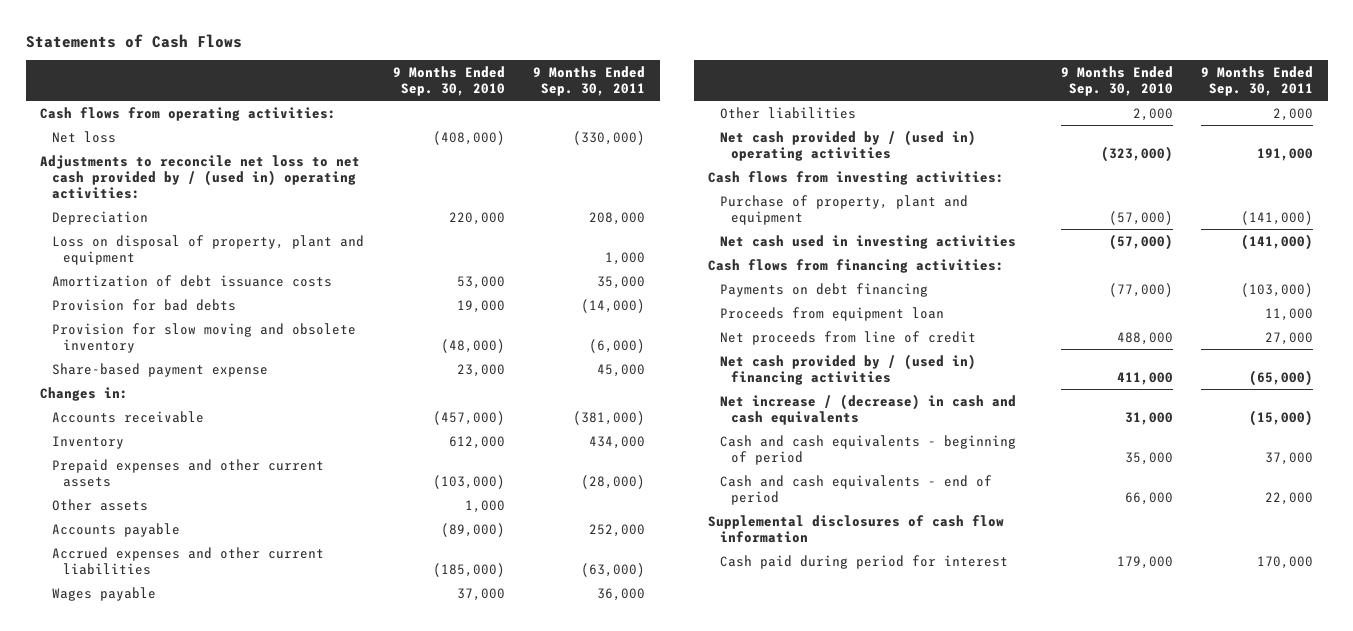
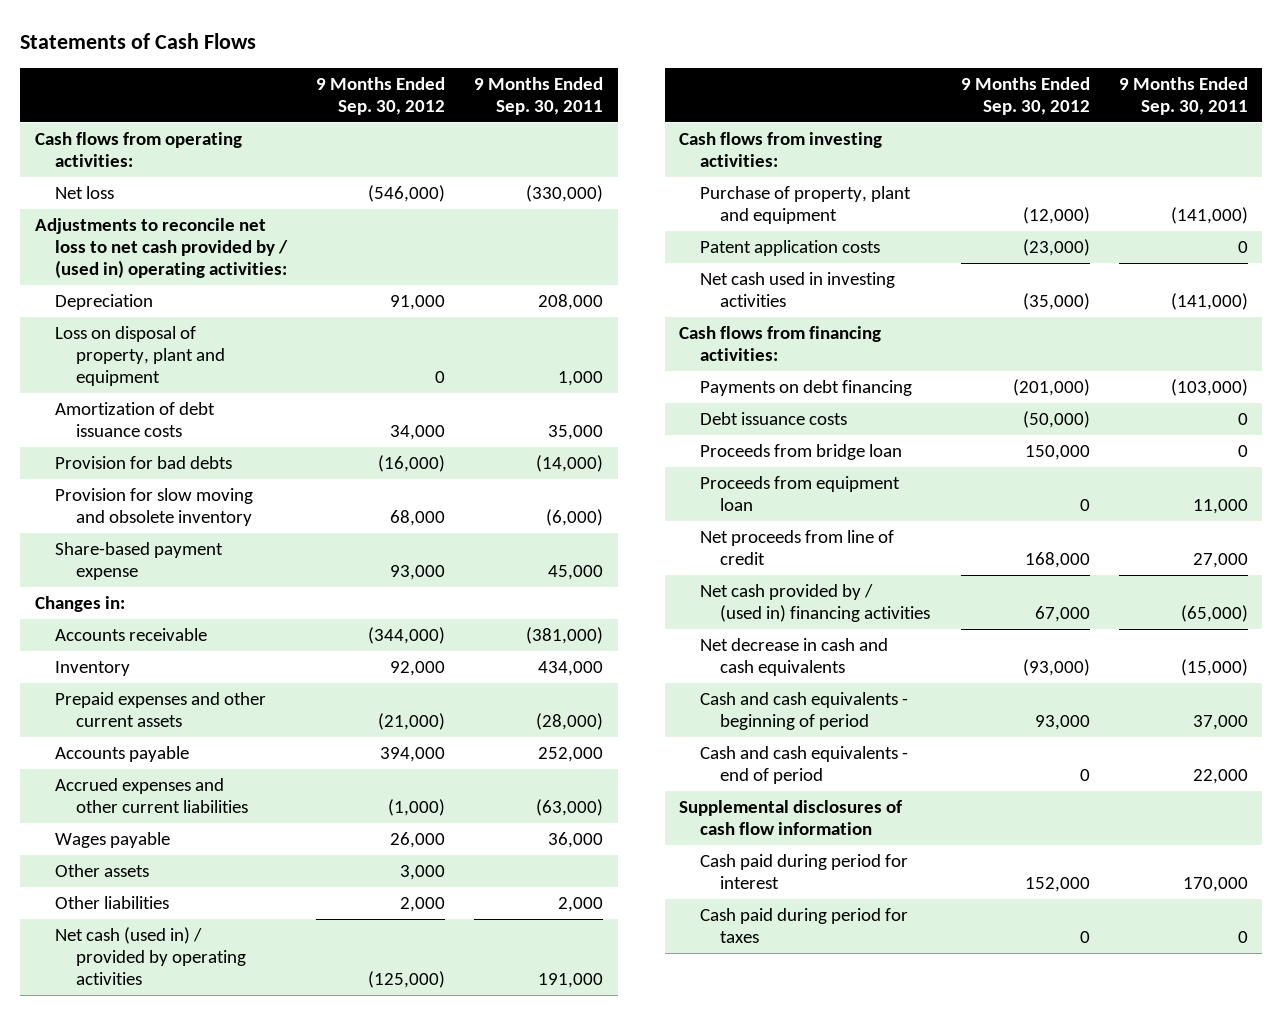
[392,66,505,96] 9 Months Ended Sep. 30, 2010 -> none
none -> [316,77,446,116] 9 Months Ended Sep. 30, 2012
[51,498,148,511] Other assets -> [55,863,150,877] Other assets
[719,129,976,161] Net cash provided by / (used in) operating activities -> [55,926,246,985] Net cash (used in) / provided by operating activities
none -> [699,239,880,256] Patent application costs
none -> [699,411,847,425] Debt issuance costs
none -> [699,443,902,460] Proceeds from bridge loan
[719,393,1016,425] Net increase / (decrease) in cash and cash equivalents -> [699,637,888,676] Net decrease in cash and cash equivalents
none -> [699,907,908,943] Cash paid during period for taxes

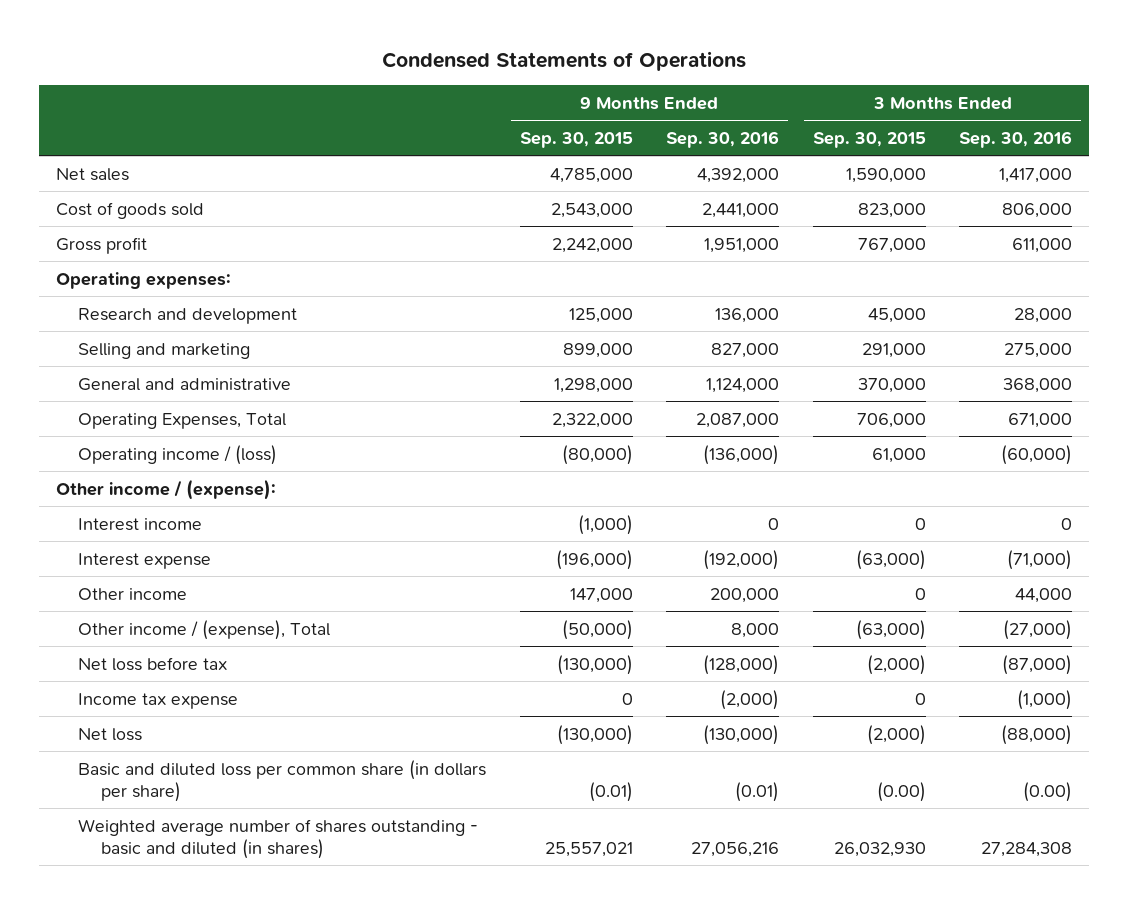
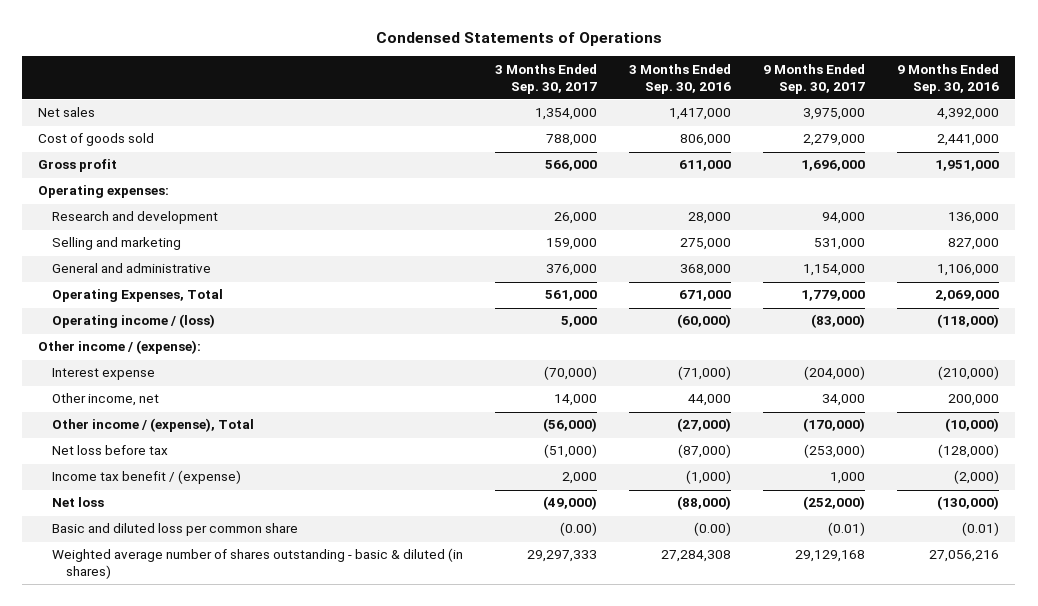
[519,131,633,148] Sep. 30, 2015 -> none
[812,131,926,148] Sep. 30, 2015 -> none
none -> [495,63,598,94] 3 Months Ended Sep. 30, 2017
none -> [763,63,866,94] 9 Months Ended Sep. 30, 2017
[706,377,780,393] 1,124,000 -> [937,264,1000,277] 1,106,000
[696,412,780,428] 2,087,000 -> [935,290,1000,302] 2,069,000
[703,444,780,465] (136,000) -> [937,314,1000,329] (118,000)
[78,517,203,531] Interest income -> none
[703,549,780,570] (192,000) -> [938,366,1000,381] (210,000)
[78,587,188,600] Other income -> [51,393,159,407] Other income, net
[731,622,780,638] 8,000 -> [945,418,1000,433] (10,000)
[78,692,239,709] Income tax expense -> [51,470,241,485] Income tax benefit / (expense)
[78,759,487,802] Basic and diluted loss per common share (in dollars per share) -> [51,523,298,537] Basic and diluted loss per common share
[78,818,479,859] Weighted average number of shares outstanding - basic and diluted (in shares) -> [51,548,463,580] Weighted average number of shares outstanding - basic & diluted (in shares)

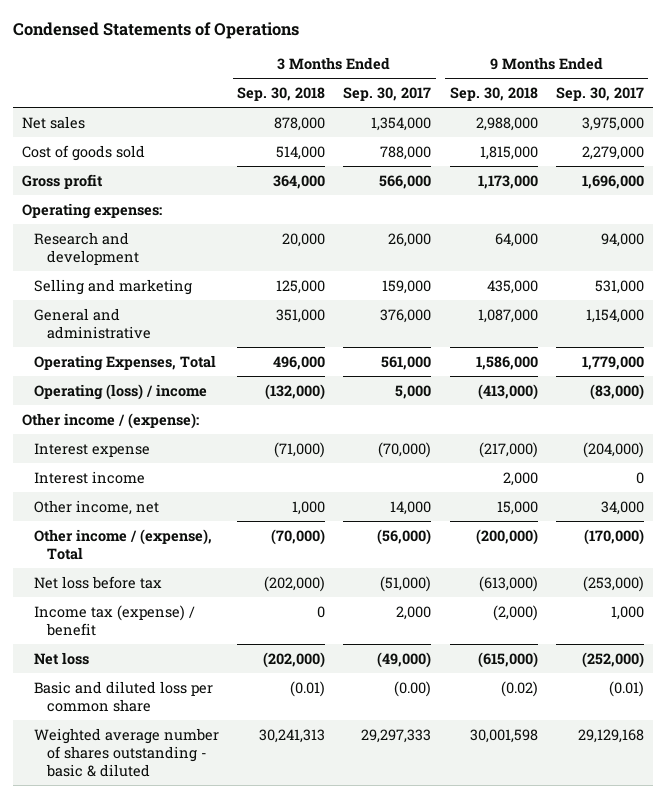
[629,63,732,94] 3 Months Ended Sep. 30, 2016 -> none
[897,63,1000,94] 9 Months Ended Sep. 30, 2016 -> none
none -> [237,86,326,101] Sep. 30, 2018
none -> [449,86,538,101] Sep. 30, 2018
[51,314,215,329] Operating income / (loss) -> [34,383,208,400] Operating (loss) / income
none -> [34,470,146,484] Interest income
[51,470,241,485] Income tax benefit / (expense) -> [34,604,196,636] Income tax (expense) / benefit
[51,548,463,580] Weighted average number of shares outstanding - basic & diluted (in shares) -> [34,727,220,777] Weighted average number of shares outstanding - basic & diluted

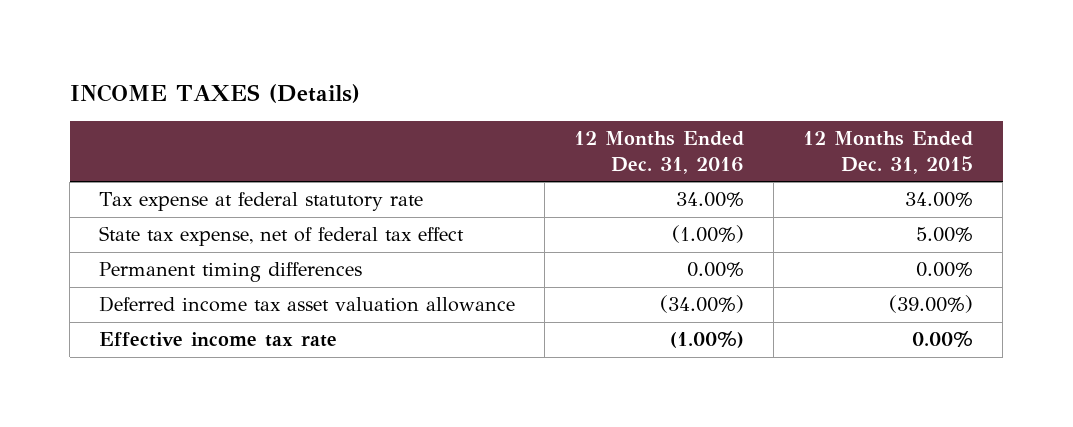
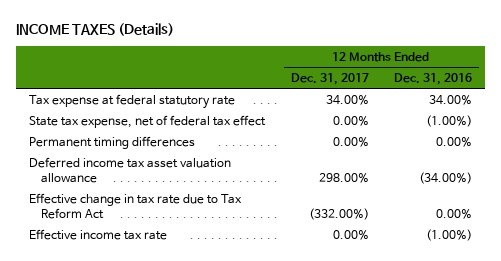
[803,131,974,174] 12 Months Ended Dec. 31, 2015 -> none
none -> [290,73,369,86] Dec. 31, 2017
none -> [28,192,242,219] Effective change in tax rate due to Tax Reform Act

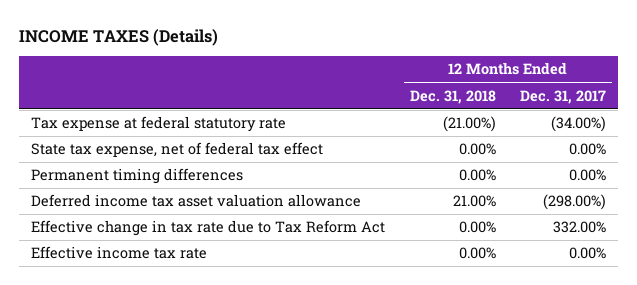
[394,73,473,86] Dec. 31, 2016 -> none
none -> [409,89,496,104] Dec. 31, 2018
[325,94,369,105] 34.00% -> [550,116,606,133] (34.00%)
[318,172,369,183] 298.00% -> [542,194,606,211] (298.00%)
[308,207,369,220] (332.00%) -> [552,221,606,234] 332.00%

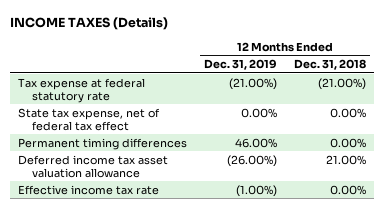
[519,89,606,104] Dec. 31, 2017 -> none
none -> [203,58,277,70] Dec. 31, 2019
[31,220,386,237] Effective change in tax rate due to Tax Reform Act -> none

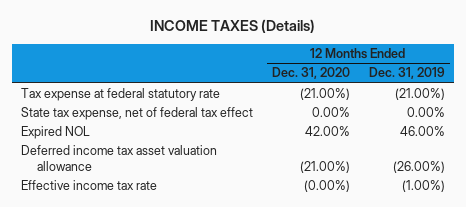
[293,58,366,70] Dec. 31, 2018 -> none
none -> [272,67,351,80] Dec. 31, 2020
[17,137,187,150] Permanent timing differences -> [21,126,91,140] Expired NOL

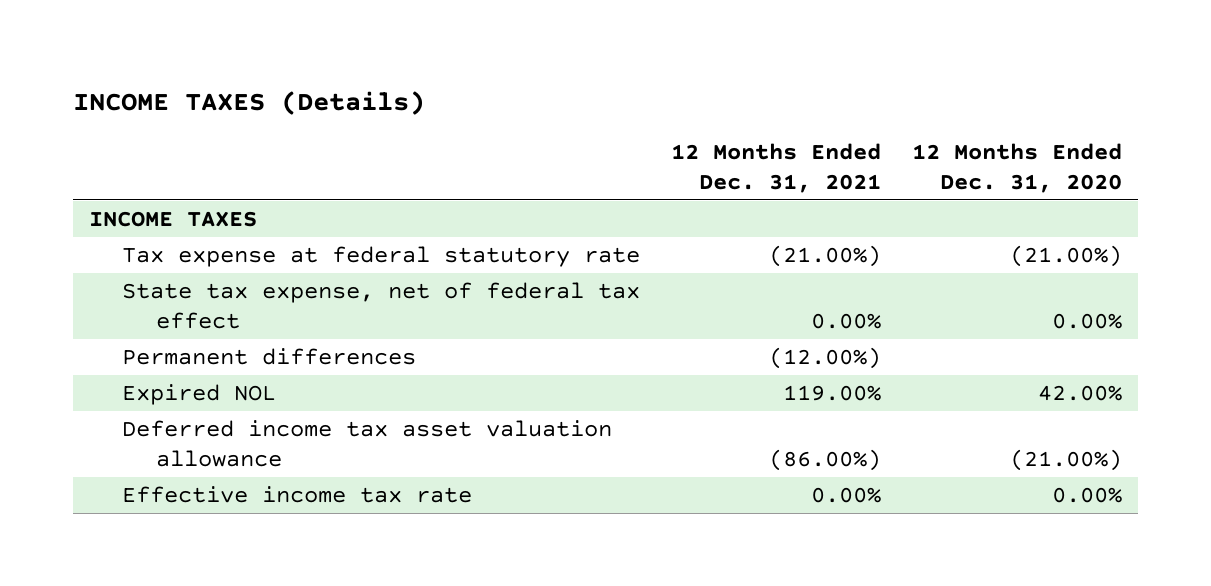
[368,67,445,80] Dec. 31, 2019 -> none
none -> [671,143,882,193] 12 Months Ended Dec. 31, 2021
none -> [88,210,257,227] INCOME TAXES
none -> [122,347,417,365] Permanent differences
[304,180,351,193] (0.00%) -> [1052,486,1123,503] 0.00%

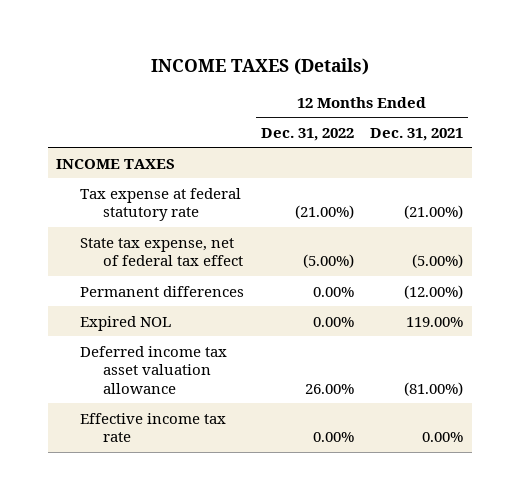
[912,143,1123,193] 12 Months Ended Dec. 31, 2020 -> none
none -> [260,127,354,141] Dec. 31, 2022
[811,312,882,329] 0.00% -> [412,254,464,269] (5.00%)
[769,448,882,471] (86.00%) -> [404,381,464,396] (81.00%)

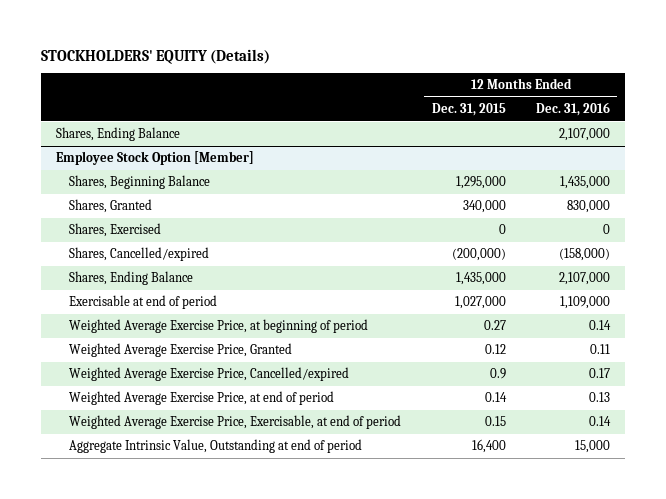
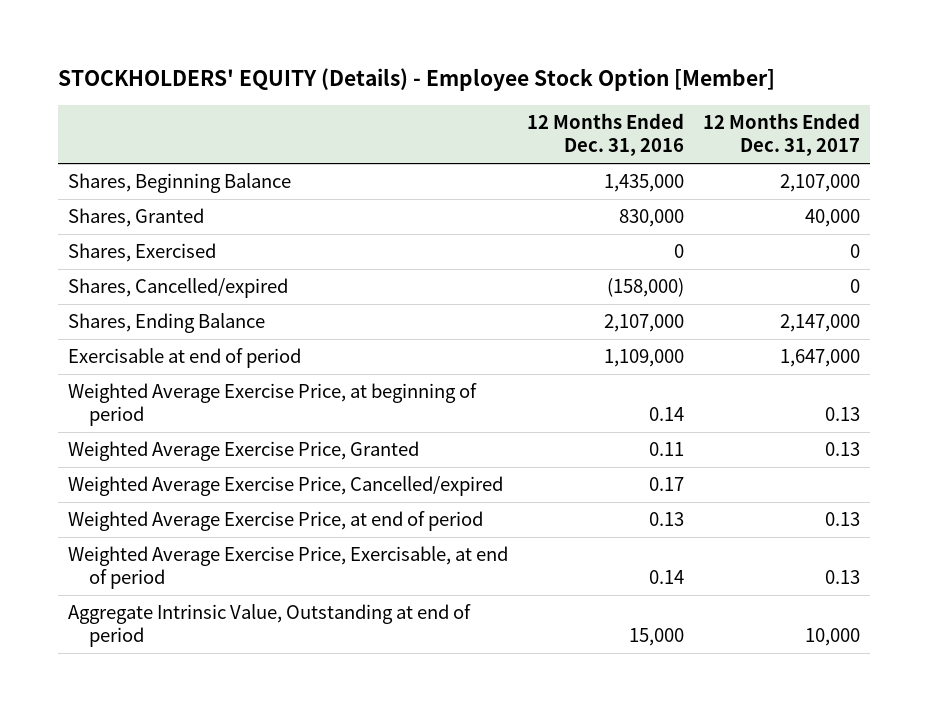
[40,48,270,64] STOCKHOLDERS' EQUITY (Details) -> [57,68,775,92] STOCKHOLDERS' EQUITY (Details) - Employee Stock Option [Member]
[431,103,506,117] Dec. 31, 2015 -> none
none -> [703,113,861,157] 12 Months Ended Dec. 31, 2017
[56,127,181,142] Shares, Ending Balance -> none
[56,151,255,166] Employee Stock Option [Member] -> none

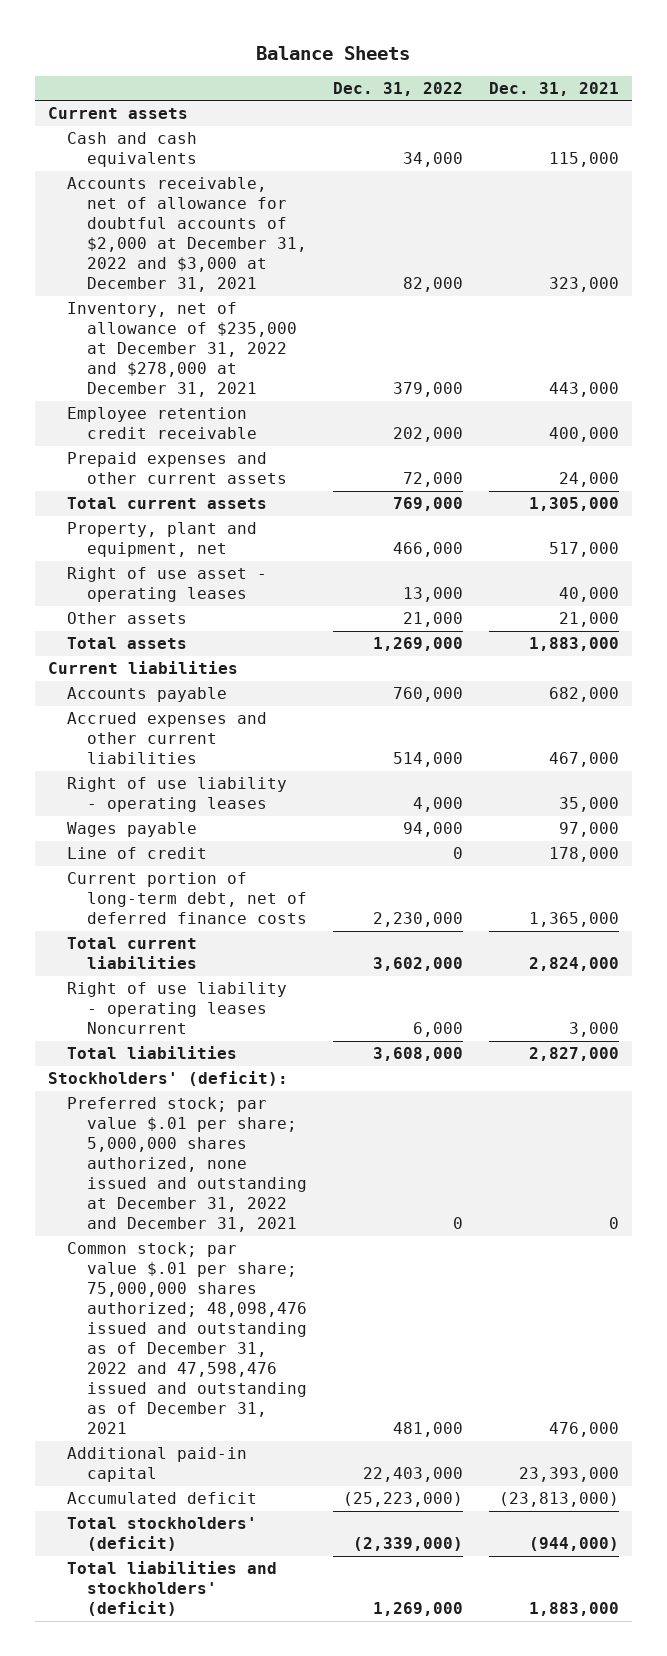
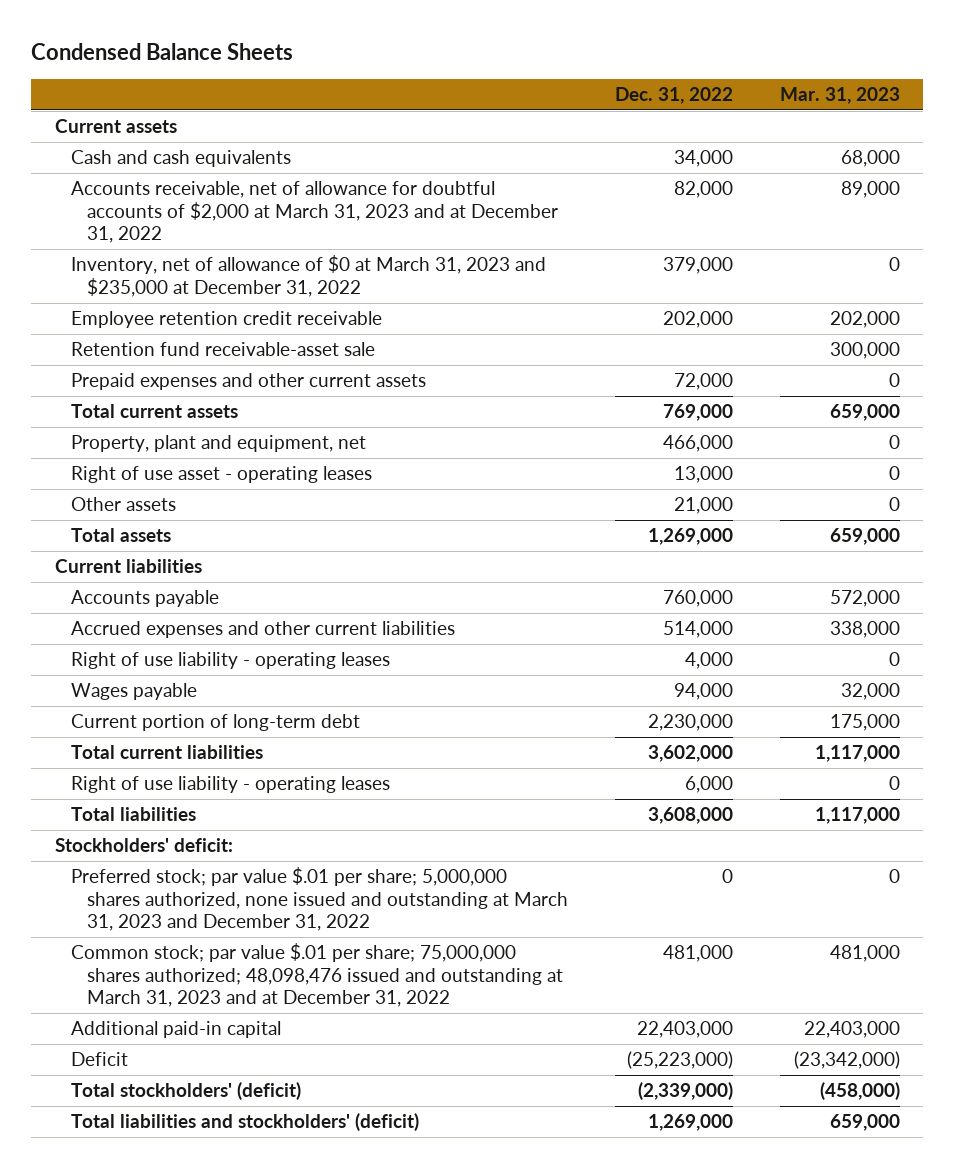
[256,45,411,60] Balance Sheets -> [31,43,294,61] Condensed Balance Sheets
[488,81,619,96] Dec. 31, 2021 -> none
none -> [779,87,900,105] Mar. 31, 2023
[67,177,307,293] Accounts receivable, net of allowance for doubtful accounts of $2,000 at December 31, 2022 and $3,000 at December 31, 2021 -> [71,181,559,244] Accounts receivable, net of allowance for doubtful accounts of $2,000 at March 31, 2023 and at December 31, 2022
[67,302,297,398] Inventory, net of allowance of $235,000 at December 31, 2022 and $278,000 at December 31, 2021 -> [71,255,547,297] Inventory, net of allowance of $0 at March 31, 2023 and $235,000 at December 31, 2022
none -> [71,342,376,357] Retention fund receivable-asset sale
[67,847,208,860] Line of credit -> none
[67,872,307,925] Current portion of long-term debt, net of deferred finance costs -> [71,714,361,732] Current portion of long-term debt
[67,982,288,1035] Right of use liability - operating leases Noncurrent -> [71,776,391,794] Right of use liability - operating leases
[47,1071,288,1087] Stockholders' (deficit): -> [54,838,233,853] Stockholders' deficit:
[67,1097,307,1233] Preferred stock; par value $.01 per share; 5,000,000 shares authorized, none issued and outstanding at December 31, 2022 and December 31, 2021 -> [71,867,569,932] Preferred stock; par value $.01 per share; 5,000,000 shares authorized, none issued and outstanding at March 31, 2023 and December 31, 2022
[67,1242,307,1435] Common stock; par value $.01 per share; 75,000,000 shares authorized; 48,098,476 issued and outstanding as of December 31, 2022 and 47,598,476 issued and outstanding as of December 31, 2021 -> [71,943,564,1008] Common stock; par value $.01 per share; 75,000,000 shares authorized; 48,098,476 issued and outstanding at March 31, 2023 and at December 31, 2022
[67,1492,258,1505] Accumulated deficit -> [71,1052,129,1067] Deficit

